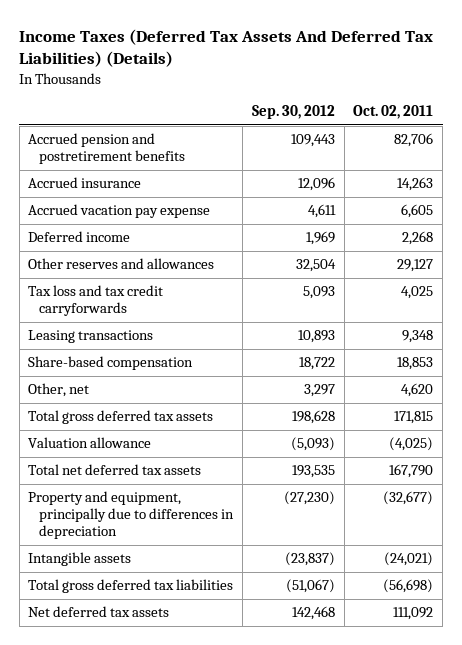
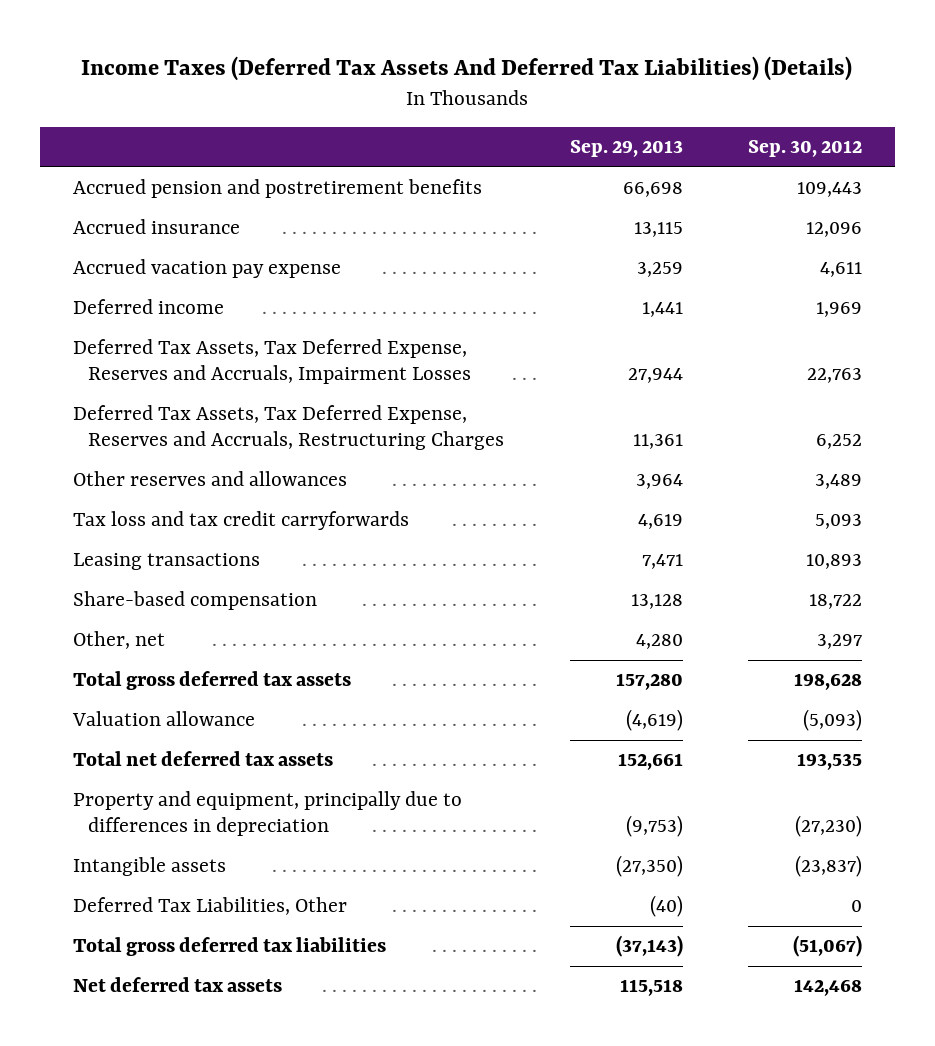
[353,105,434,120] Oct. 02, 2011 -> none
none -> [569,140,683,158] Sep. 29, 2013
none -> [72,339,472,385] Deferred Tax Assets, Tax Deferred Expense, Reserves and Accruals, Impairment Losses
none -> [72,405,505,451] Deferred Tax Assets, Tax Deferred Expense, Reserves and Accruals, Restructuring Charges
[295,259,336,273] 32,504 -> [815,474,863,490] 3,489
none -> [72,897,347,916] Deferred Tax Liabilities, Other

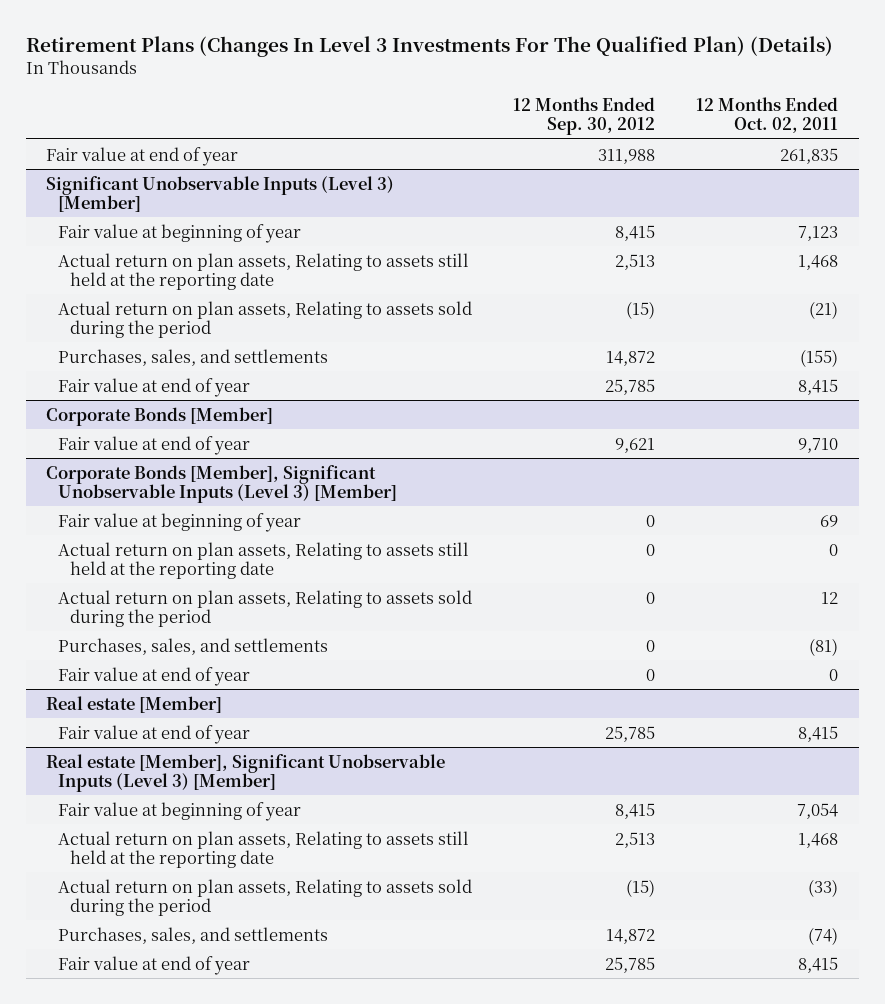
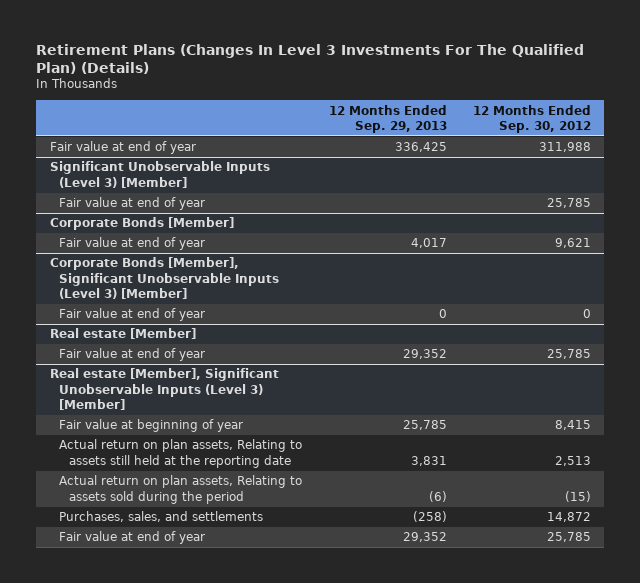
[696,97,839,134] 12 Months Ended Oct. 02, 2011 -> none
none -> [328,104,447,133] 12 Months Ended Sep. 29, 2013
[58,223,302,243] Fair value at beginning of year -> none
[58,252,470,290] Actual return on plan assets, Relating to assets still held at the reporting date -> none
[58,300,473,338] Actual return on plan assets, Relating to assets sold during the period -> none
[58,348,329,366] Purchases, sales, and settlements -> none
[58,512,302,532] Fair value at beginning of year -> none
[58,541,470,579] Actual return on plan assets, Relating to assets still held at the reporting date -> none
[58,589,473,627] Actual return on plan assets, Relating to assets sold during the period -> none
[58,637,329,655] Purchases, sales, and settlements -> none

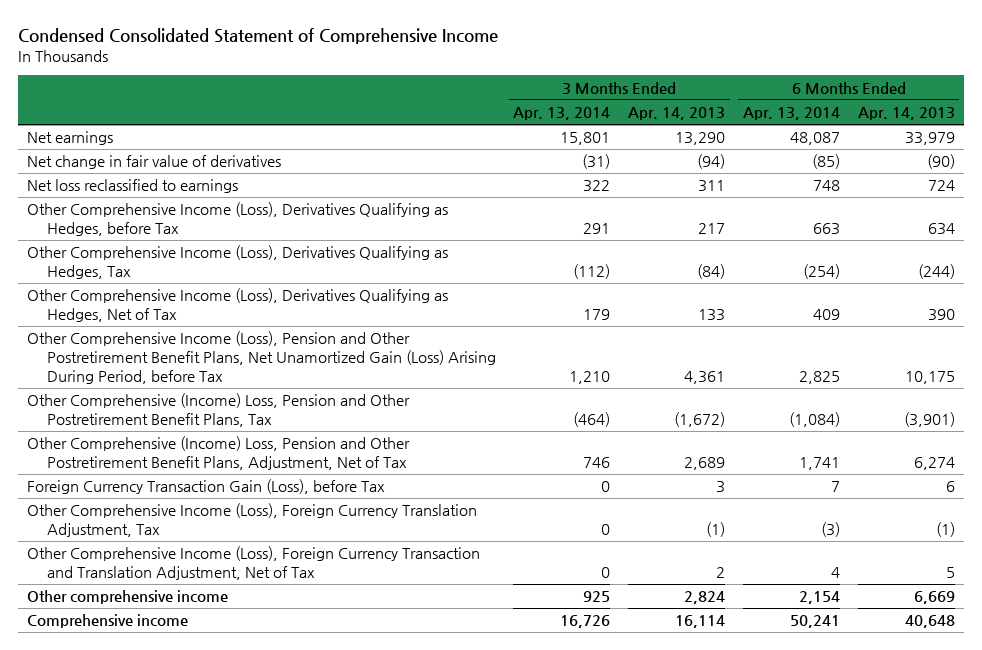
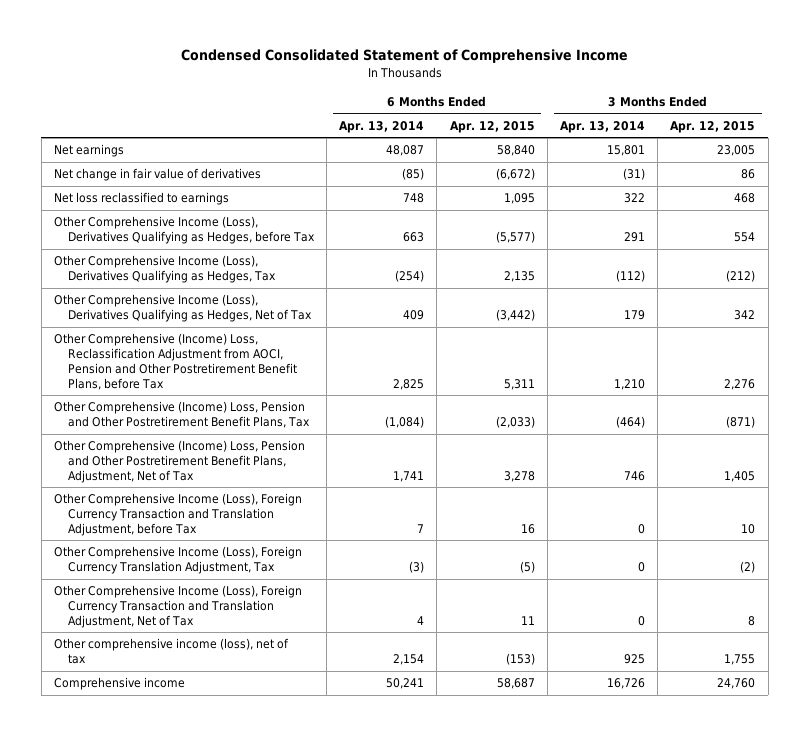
[628,107,726,121] Apr. 14, 2013 -> none
[857,107,955,121] Apr. 14, 2013 -> none
none -> [449,120,535,133] Apr. 12, 2015
none -> [670,120,756,133] Apr. 12, 2015
[26,331,496,384] Other Comprehensive Income (Loss), Pension and Other Postretirement Benefit Plans, Net Unamortized Gain (Loss) Arising During Period, before Tax -> [54,333,297,390] Other Comprehensive (Income) Loss, Reclassification Adjustment from AOCI, Pension and Other Postretirement Benefit Plans, before Tax
[26,479,385,495] Foreign Currency Transaction Gain (Loss), before Tax -> none
none -> [54,493,303,536] Other Comprehensive Income (Loss), Foreign Currency Transaction and Translation Adjustment, before Tax
[26,590,228,605] Other comprehensive income -> [54,638,290,665] Other comprehensive income (loss), net of tax

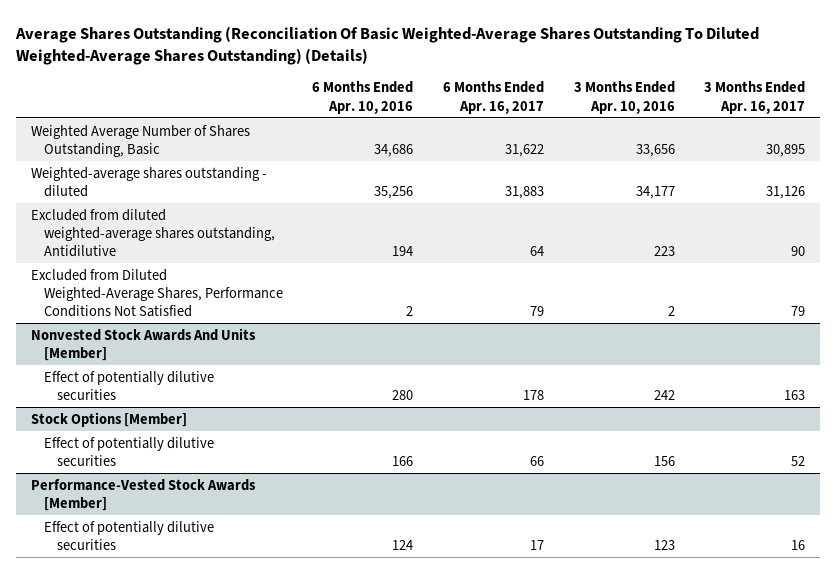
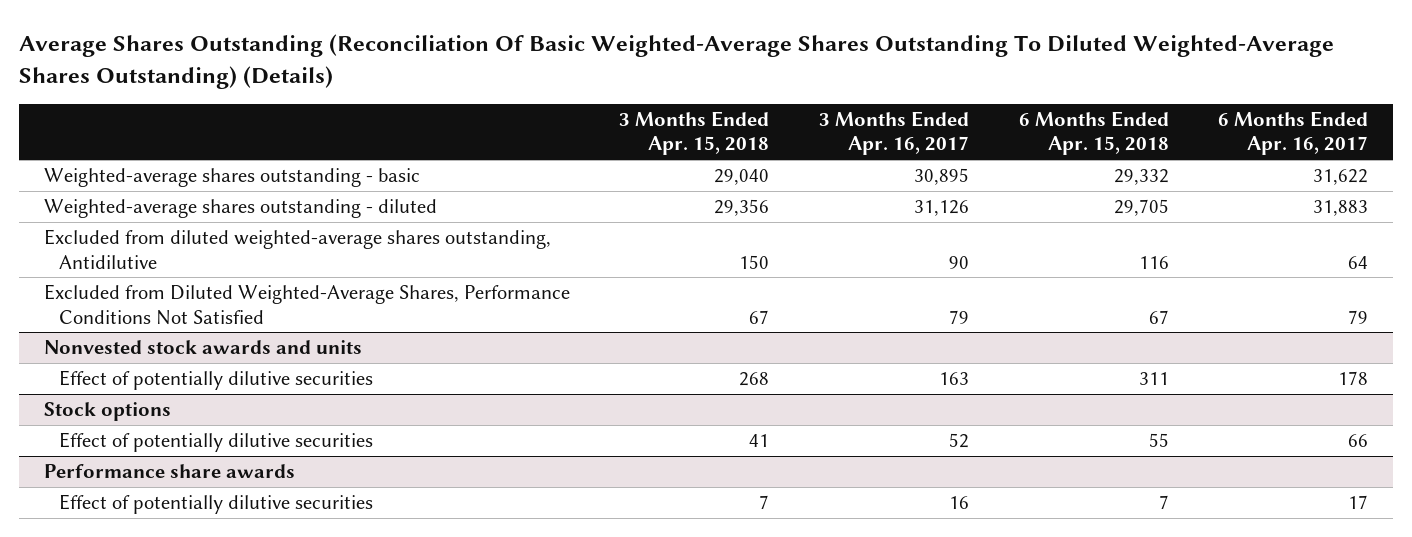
[312,81,414,114] 6 Months Ended Apr. 10, 2016 -> none
[573,81,675,114] 3 Months Ended Apr. 10, 2016 -> none
none -> [619,110,770,156] 3 Months Ended Apr. 15, 2018
none -> [1018,110,1169,156] 6 Months Ended Apr. 15, 2018
[31,124,251,158] Weighted Average Number of Shares Outstanding, Basic -> [43,168,420,188] Weighted-average shares outstanding - basic
[31,327,257,362] Nonvested Stock Awards And Units [Member] -> [43,340,362,355] Nonvested stock awards and units
[31,411,188,427] Stock Options [Member] -> [43,402,171,422] Stock options
[31,478,257,512] Performance-Vested Stock Awards [Member] -> [43,464,295,479] Performance share awards

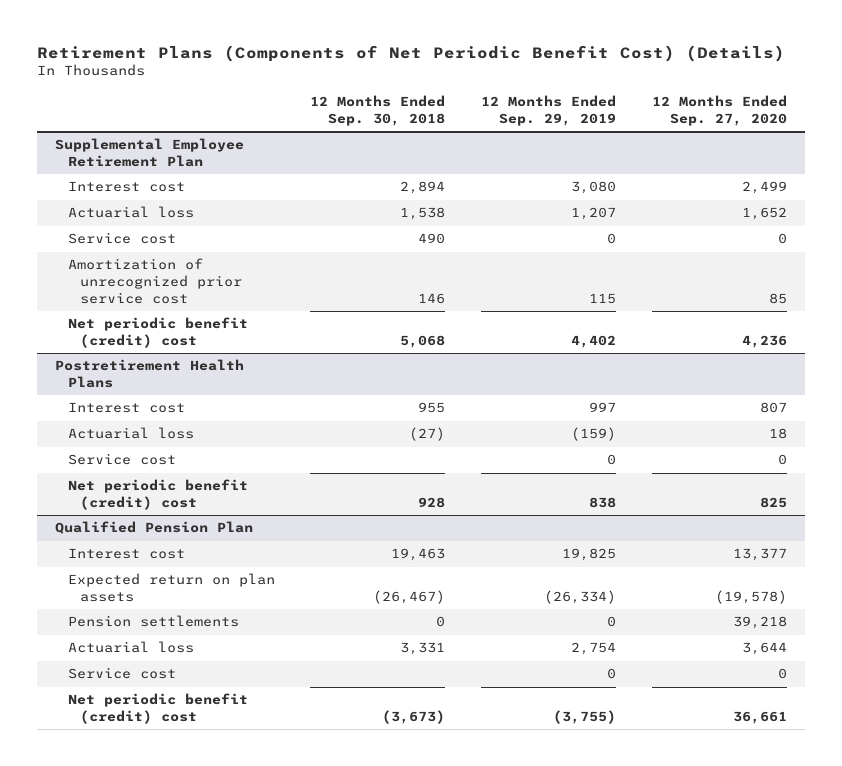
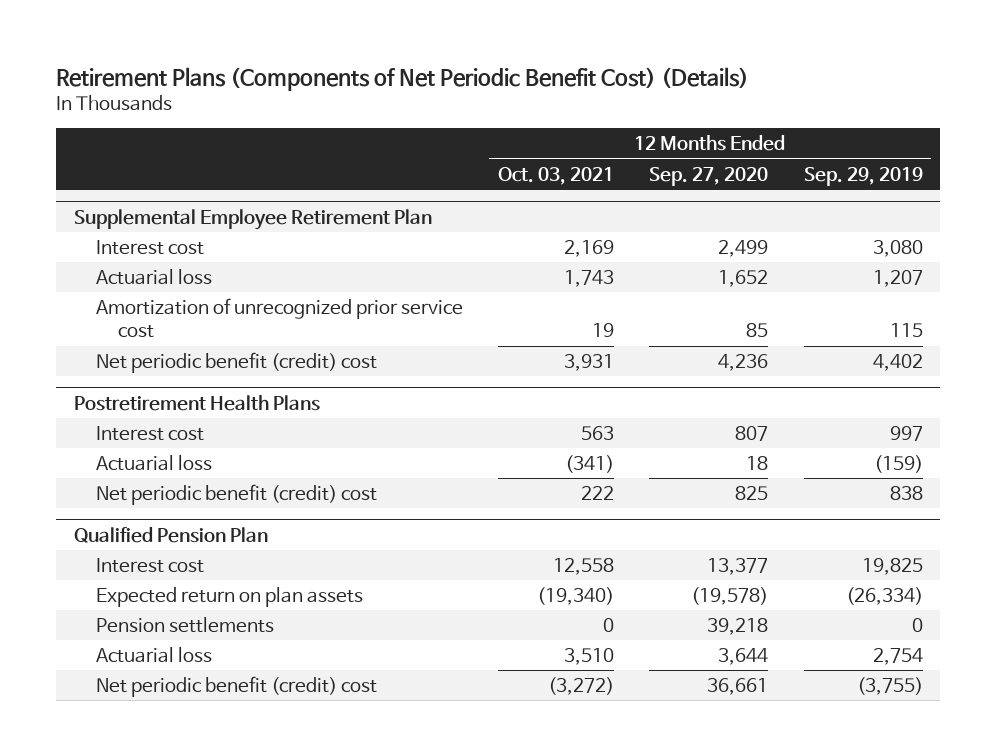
[310,95,446,126] 12 Months Ended Sep. 30, 2018 -> none
none -> [498,166,615,185] Oct. 03, 2021
[67,232,176,245] Service cost -> none
[67,453,176,466] Service cost -> none
[67,667,176,680] Service cost -> none

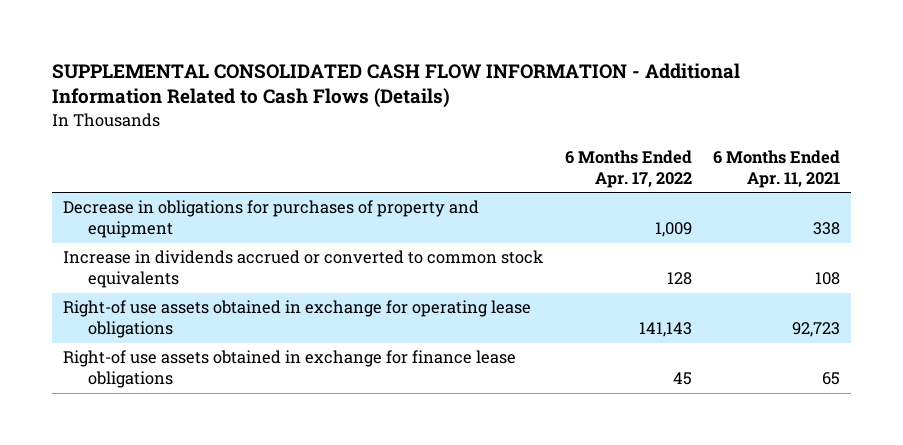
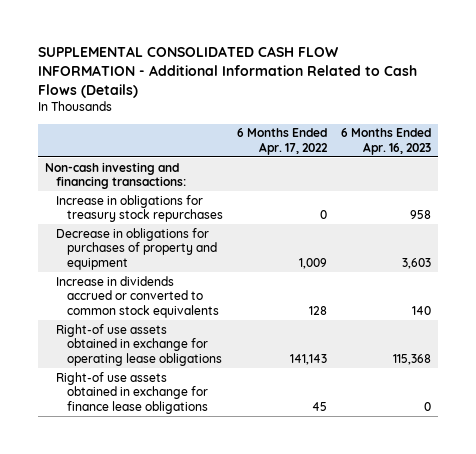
[713,149,841,188] 6 Months Ended Apr. 11, 2021 -> none
none -> [340,128,431,155] 6 Months Ended Apr. 16, 2023
none -> [45,161,187,190] Non-cash investing and financing transactions:
none -> [56,194,223,223] Increase in obligations for treasury stock repurchases

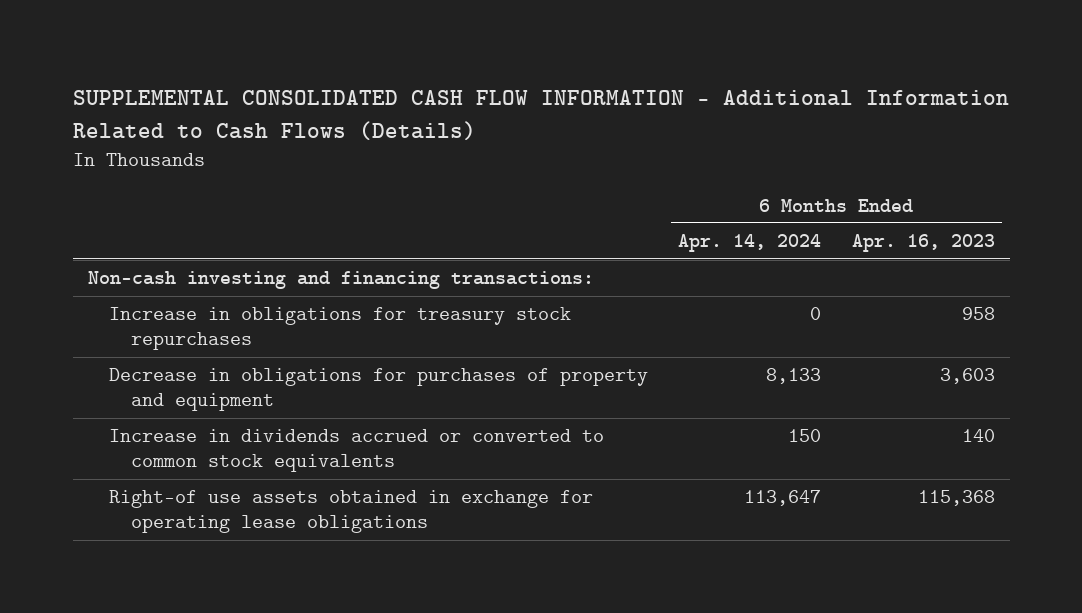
[236,128,328,155] 6 Months Ended Apr. 17, 2022 -> none
none -> [678,234,822,253] Apr. 14, 2024
[56,371,208,414] Right-of use assets obtained in exchange for finance lease obligations -> none

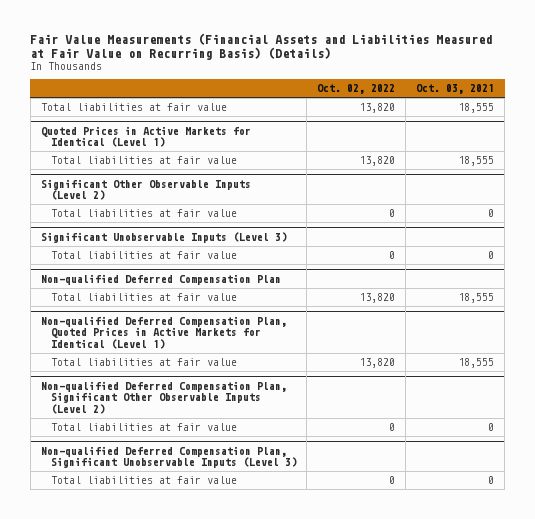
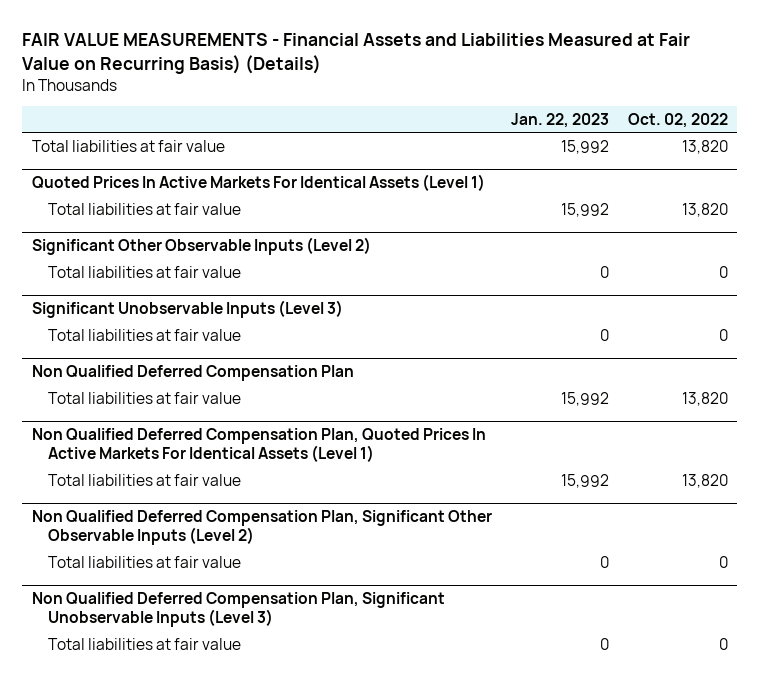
[30,33,493,61] Fair Value Measurements (Financial Assets and Liabilities Measured at Fair Value on Recurring Basis) (Details) -> [22,33,691,74] FAIR VALUE MEASUREMENTS - Financial Assets and Liabilities Measured at Fair Value on Recurring Basis) (Details)
[416,84,495,95] Oct. 03, 2021 -> none
none -> [510,112,609,128] Jan. 22, 2023
[40,125,251,148] Quoted Prices in Active Markets for Identical (Level 1) -> [31,174,485,192] Quoted Prices In Active Markets For Identical Assets (Level 1)
[40,273,281,285] Non-qualified Deferred Compensation Plan -> [31,365,354,382] Non Qualified Deferred Compensation Plan
[40,315,287,349] Non-qualified Deferred Compensation Plan, Quoted Prices in Active Markets for Identical (Level 1) -> [31,428,486,462] Non Qualified Deferred Compensation Plan, Quoted Prices In Active Markets For Identical Assets (Level 1)
[40,380,287,414] Non-qualified Deferred Compensation Plan, Significant Other Observable Inputs (Level 2) -> [31,510,492,545] Non Qualified Deferred Compensation Plan, Significant Other Observable Inputs (Level 2)
[40,445,297,469] Non-qualified Deferred Compensation Plan, Significant Unobservable Inputs (Level 3) -> [31,592,445,627] Non Qualified Deferred Compensation Plan, Significant Unobservable Inputs (Level 3)

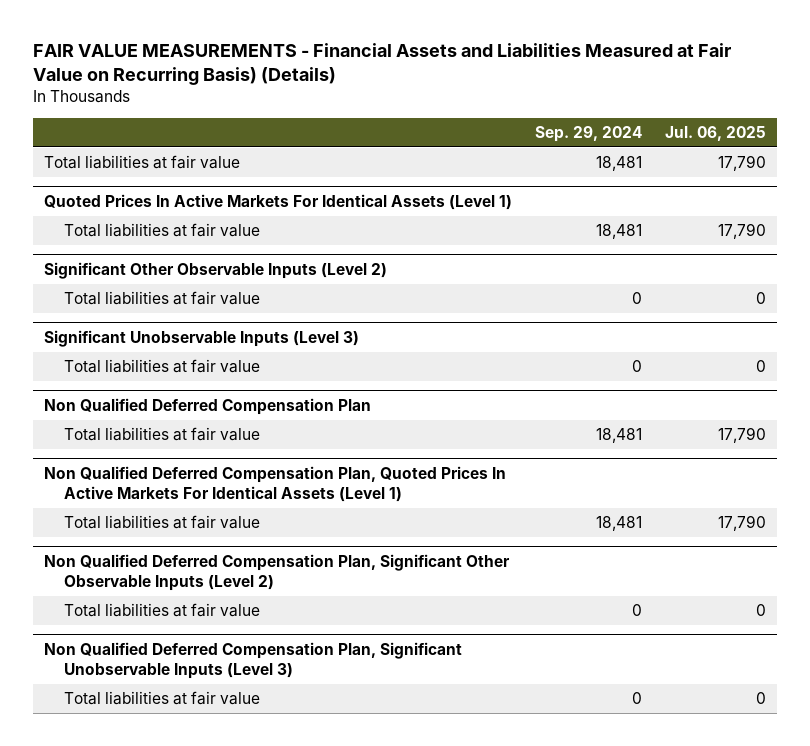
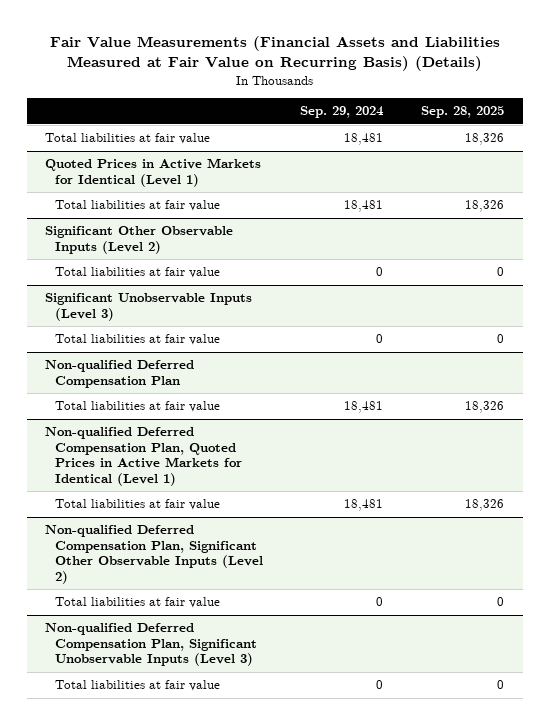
[33,43,732,86] FAIR VALUE MEASUREMENTS - Financial Assets and Liabilities Measured at Fair Value on Recurring Basis) (Details) -> [49,35,500,72] Fair Value Measurements (Financial Assets and Liabilities Measured at Fair Value on Recurring Basis) (Details)
[664,125,766,141] Jul. 06, 2025 -> none
none -> [420,106,504,119] Sep. 28, 2025
[44,194,513,211] Quoted Prices In Active Markets For Identical Assets (Level 1) -> [45,158,262,187] Quoted Prices in Active Markets for Identical (Level 1)
[44,398,372,416] Non Qualified Deferred Compensation Plan -> [45,360,195,388] Non-qualified Deferred Compensation Plan
[44,466,507,502] Non Qualified Deferred Compensation Plan, Quoted Prices In Active Markets For Identical Assets (Level 1) -> [45,427,242,486] Non-qualified Deferred Compensation Plan, Quoted Prices in Active Markets for Identical (Level 1)
[44,554,511,591] Non Qualified Deferred Compensation Plan, Significant Other Observable Inputs (Level 2) -> [45,525,263,584] Non-qualified Deferred Compensation Plan, Significant Other Observable Inputs (Level 2)
[44,642,463,679] Non Qualified Deferred Compensation Plan, Significant Unobservable Inputs (Level 3) -> [45,623,257,667] Non-qualified Deferred Compensation Plan, Significant Unobservable Inputs (Level 3)

